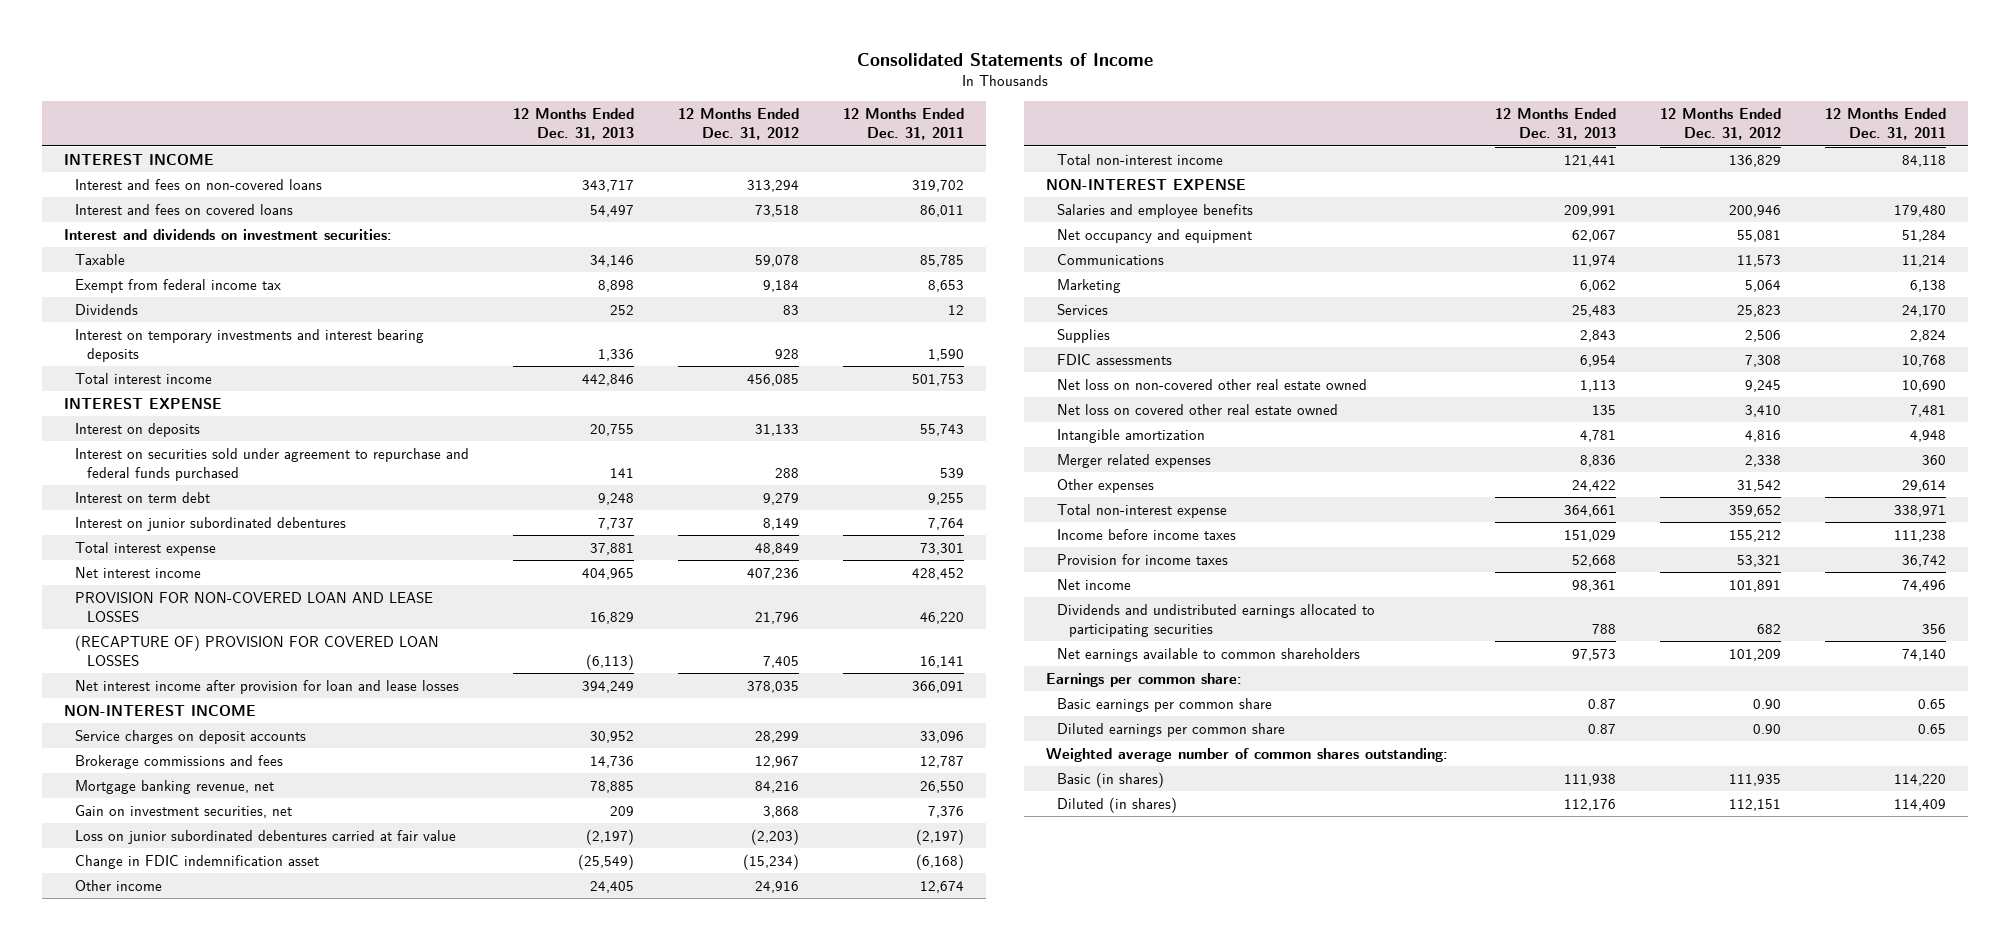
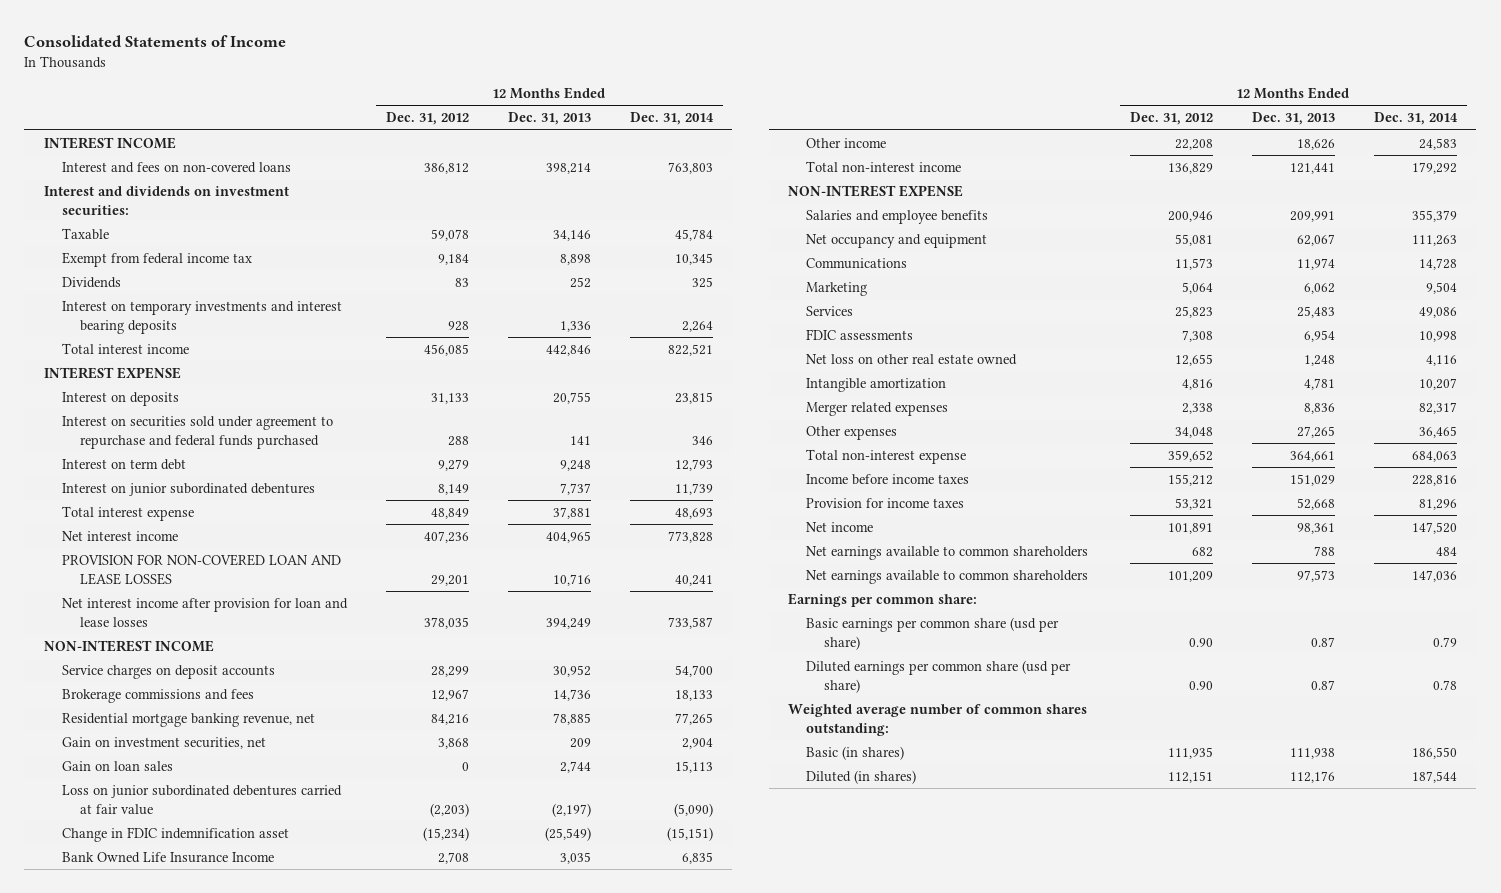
[842,108,964,141] 12 Months Ended Dec. 31, 2011 -> none
none -> [629,112,714,126] Dec. 31, 2014
[75,203,294,215] Interest and fees on covered loans -> none
[582,179,635,192] 343,717 -> [545,162,591,174] 398,214
[747,179,800,192] 313,294 -> [423,162,469,174] 386,812
[75,634,440,666] (RECAPTURE OF) PROVISION FOR COVERED LOAN LOSSES -> none
[590,611,635,624] 16,829 -> [552,573,591,586] 10,716
[755,611,800,624] 21,796 -> [430,574,469,586] 29,201
[75,779,275,794] Mortgage banking revenue, net -> [61,712,315,727] Residential mortgage banking revenue, net
none -> [61,760,173,771] Gain on loan sales
none -> [61,851,274,863] Bank Owned Life Insurance Income
[590,880,635,893] 24,405 -> [1296,138,1335,150] 18,626
[755,880,800,893] 24,916 -> [1175,138,1214,150] 22,208
[1057,328,1111,343] Supplies -> none
[1057,403,1339,415] Net loss on covered other real estate owned -> none
[1057,378,1368,390] Net loss on non-covered other real estate owned -> [806,353,1018,365] Net loss on other real estate owned
[1580,379,1617,392] 1,113 -> [1303,354,1335,366] 1,248
[1745,379,1782,392] 9,245 -> [1175,353,1214,366] 12,655
[1572,479,1617,492] 24,422 -> [1296,425,1335,438] 27,265
[1737,479,1782,492] 31,542 -> [1175,426,1214,438] 34,048
[1057,603,1376,637] Dividends and undistributed earnings allocated to participating securities -> [806,545,1089,560] Net earnings available to common shareholders
[1057,697,1273,712] Basic earnings per common share -> [806,616,1060,650] Basic earnings per common share (usd per share)
[1057,722,1286,737] Diluted earnings per common share -> [806,659,1072,693] Diluted earnings per common share (usd per share)

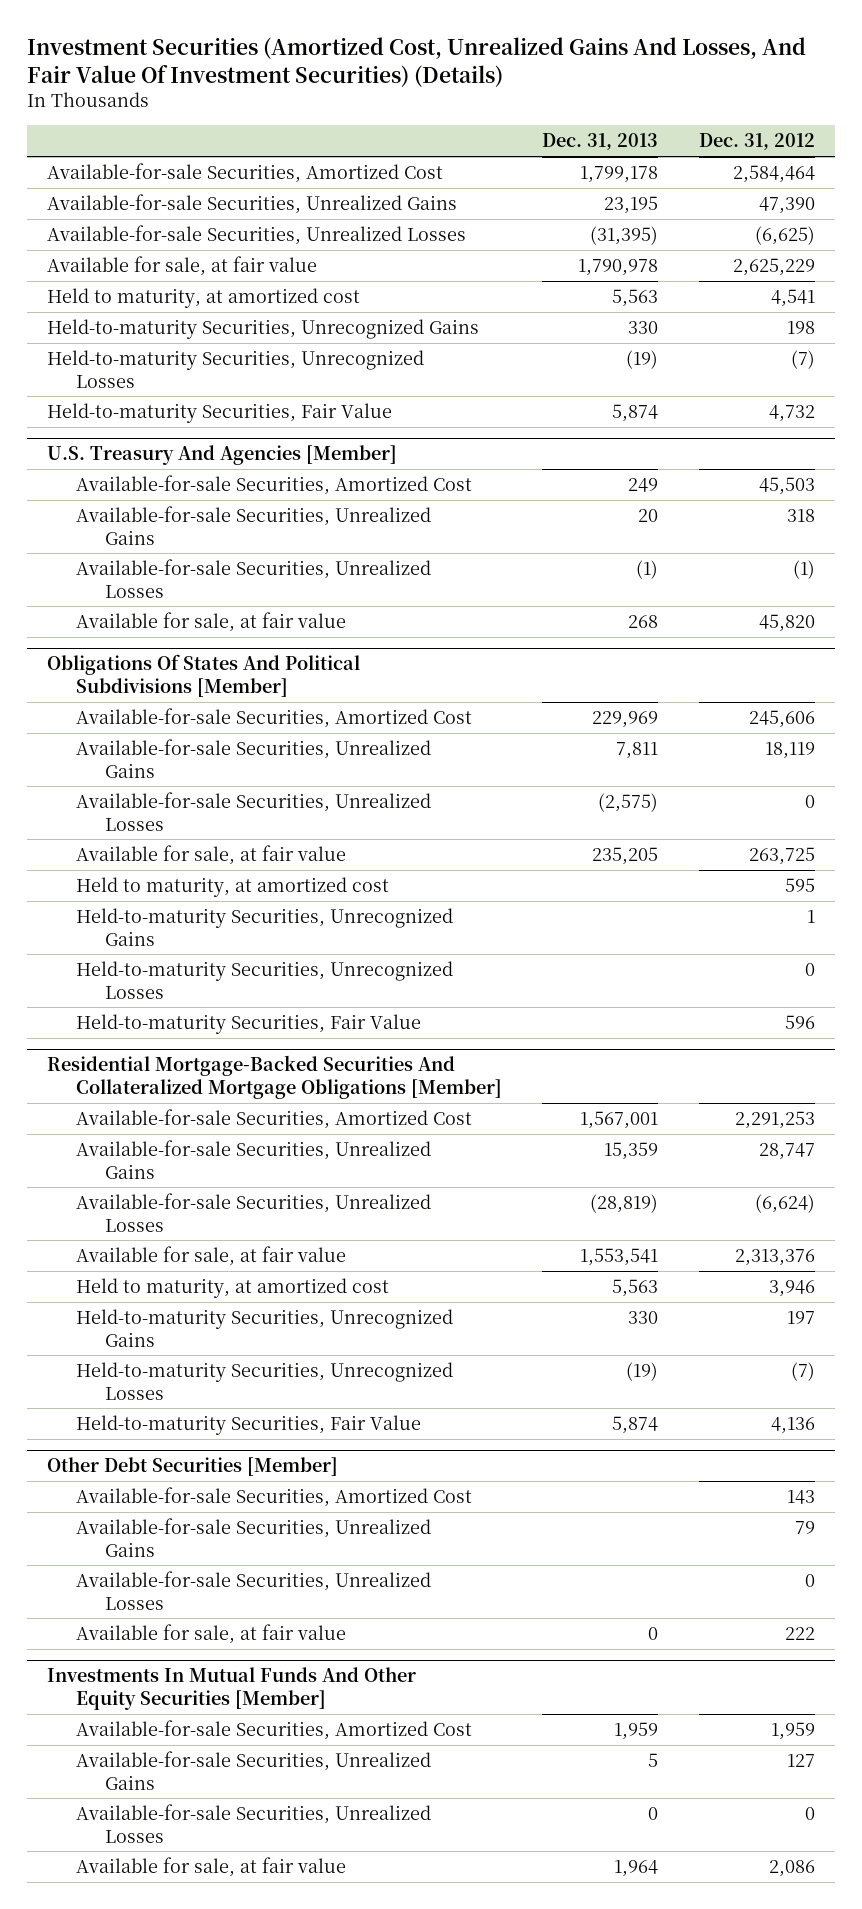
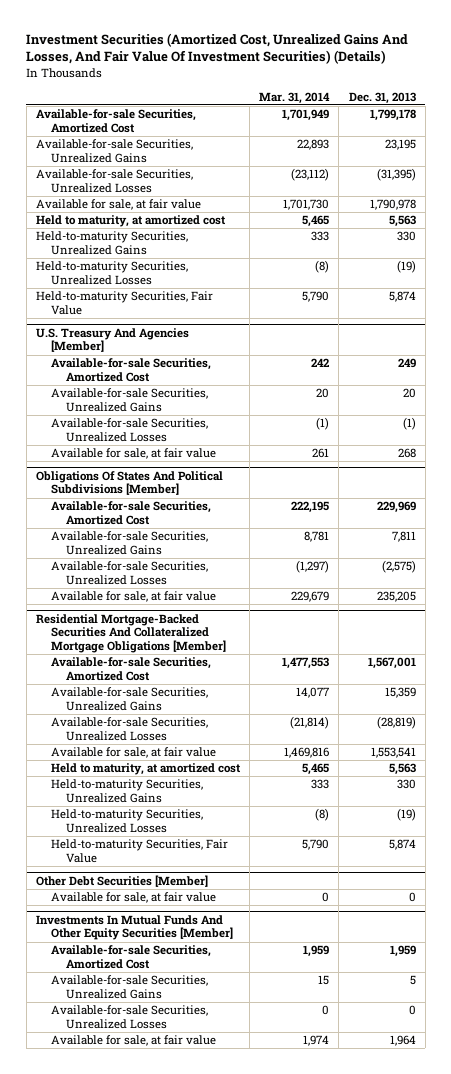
[698,133,815,151] Dec. 31, 2012 -> none
none -> [259,91,331,104] Mar. 31, 2014
[46,318,479,339] Held-to-maturity Securities, Unrecognized Gains -> [35,231,188,255] Held-to-maturity Securities, Unrealized Gains
[46,349,424,388] Held-to-maturity Securities, Unrecognized Losses -> [35,261,188,285] Held-to-maturity Securities, Unrealized Losses
[75,876,389,897] Held to maturity, at amortized cost -> none
[75,907,453,946] Held-to-maturity Securities, Unrecognized Gains -> none
[75,960,453,999] Held-to-maturity Securities, Unrecognized Losses -> none
[75,1013,421,1034] Held-to-maturity Securities, Fair Value -> none
[75,1308,453,1347] Held-to-maturity Securities, Unrecognized Gains -> [50,779,203,803] Held-to-maturity Securities, Unrealized Gains
[75,1361,453,1400] Held-to-maturity Securities, Unrecognized Losses -> [50,809,203,833] Held-to-maturity Securities, Unrealized Losses
[75,1486,472,1507] Available-for-sale Securities, Amortized Cost -> none
[75,1517,431,1557] Available-for-sale Securities, Unrealized Gains -> none
[75,1570,431,1610] Available-for-sale Securities, Unrealized Losses -> none

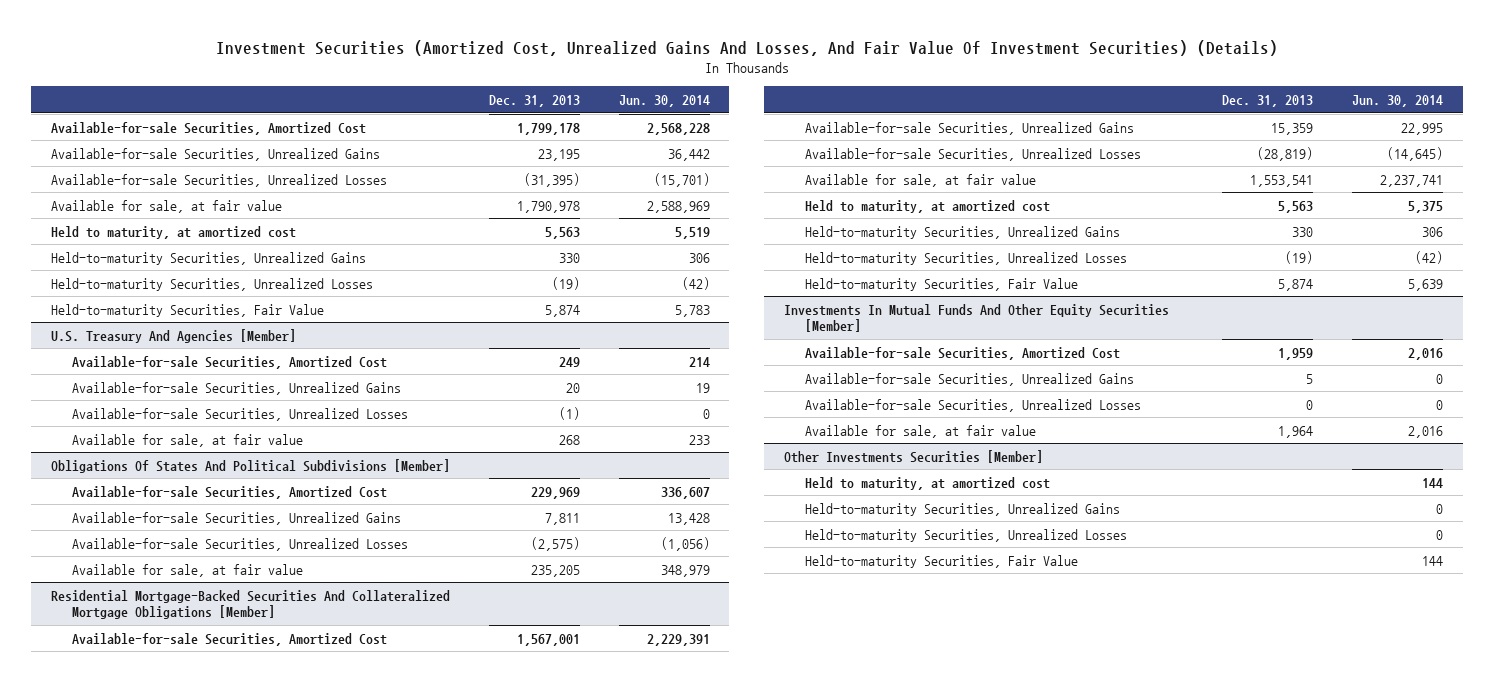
[259,91,331,104] Mar. 31, 2014 -> none
none -> [618,95,710,108] Jun. 30, 2014
[35,874,208,887] Other Debt Securities [Member] -> none
[50,892,216,904] Available for sale, at fair value -> none
none -> [783,449,1043,463] Other Investments Securities [Member]
none -> [805,476,1051,490] Held to maturity, at amortized cost
none -> [805,502,1121,516] Held-to-maturity Securities, Unrealized Gains
none -> [805,528,1128,542] Held-to-maturity Securities, Unrealized Losses
none -> [805,554,1079,568] Held-to-maturity Securities, Fair Value

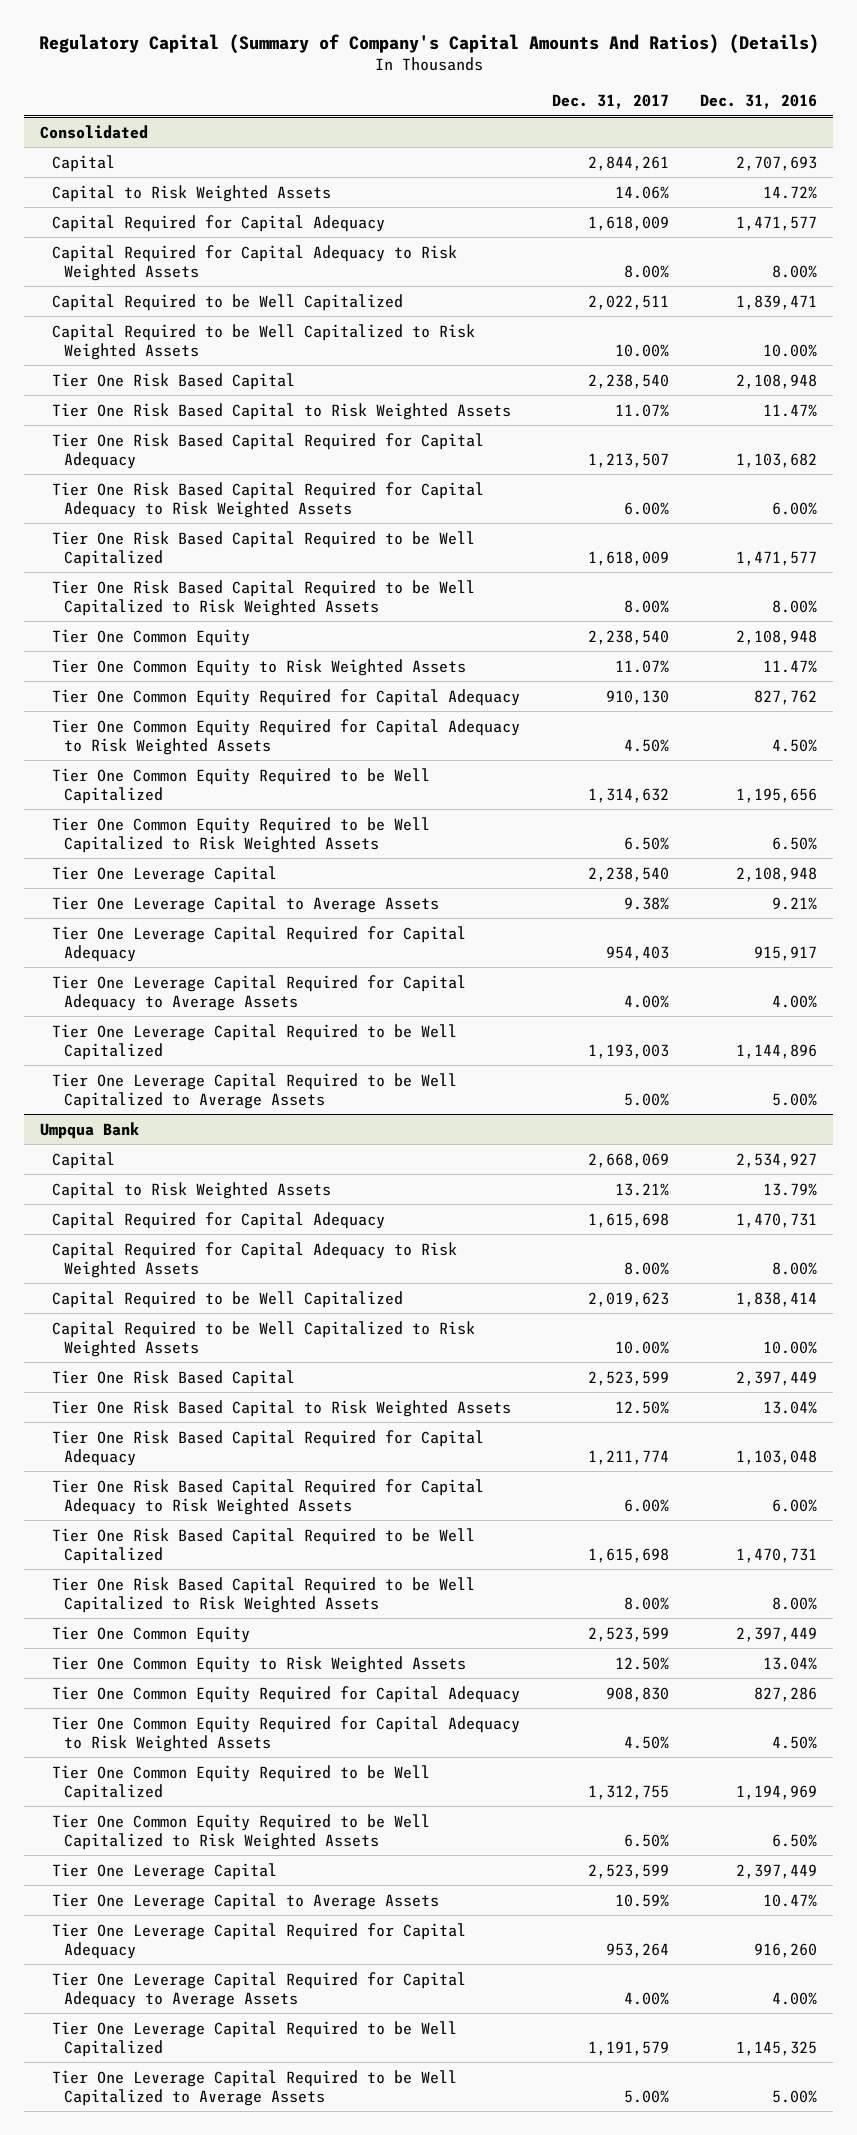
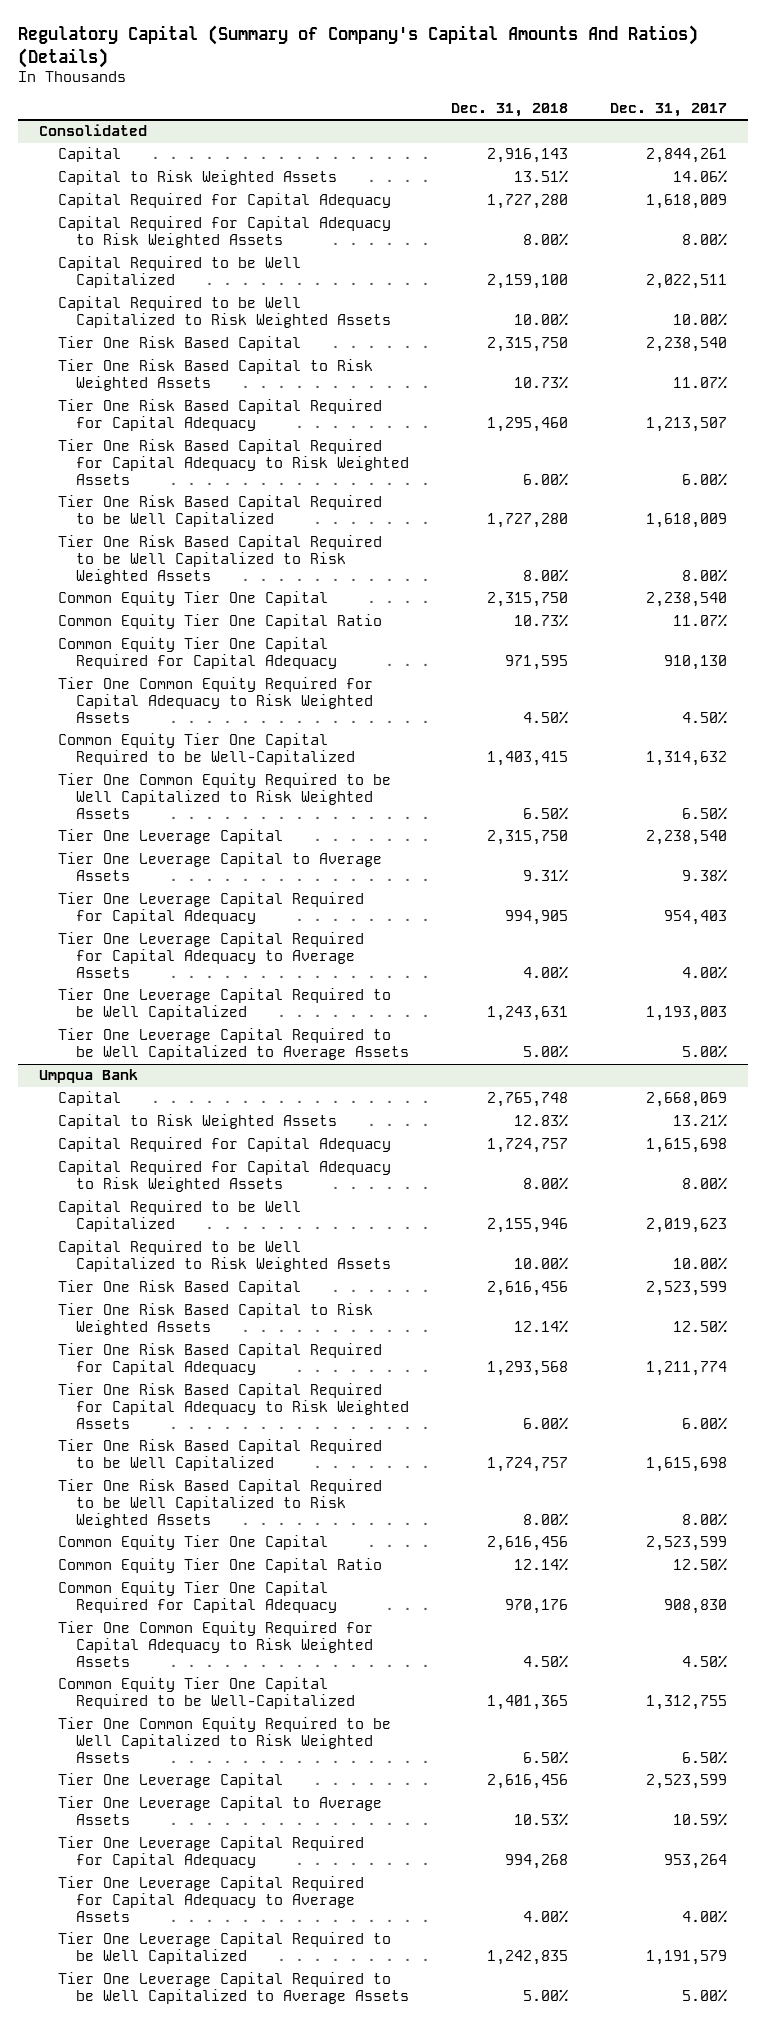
[700,94,818,110] Dec. 31, 2016 -> none
none -> [451,102,569,117] Dec. 31, 2018
[51,628,250,646] Tier One Common Equity -> [57,591,328,607] Common Equity Tier One Capital
[51,658,466,676] Tier One Common Equity to Risk Weighted Assets -> [57,614,382,630] Common Equity Tier One Capital Ratio
[51,688,520,706] Tier One Common Equity Required for Capital Adequacy -> [57,637,338,670] Common Equity Tier One Capital Required for Capital Adequacy
[51,767,430,804] Tier One Common Equity Required to be Well Capitalized -> [57,733,356,766] Common Equity Tier One Capital Required to be Well-Capitalized
[51,1625,250,1643] Tier One Common Equity -> [57,1535,328,1551] Common Equity Tier One Capital
[51,1655,466,1673] Tier One Common Equity to Risk Weighted Assets -> [57,1558,382,1574] Common Equity Tier One Capital Ratio
[51,1685,520,1703] Tier One Common Equity Required for Capital Adequacy -> [57,1581,338,1614] Common Equity Tier One Capital Required for Capital Adequacy
[51,1764,430,1801] Tier One Common Equity Required to be Well Capitalized -> [57,1677,356,1710] Common Equity Tier One Capital Required to be Well-Capitalized

